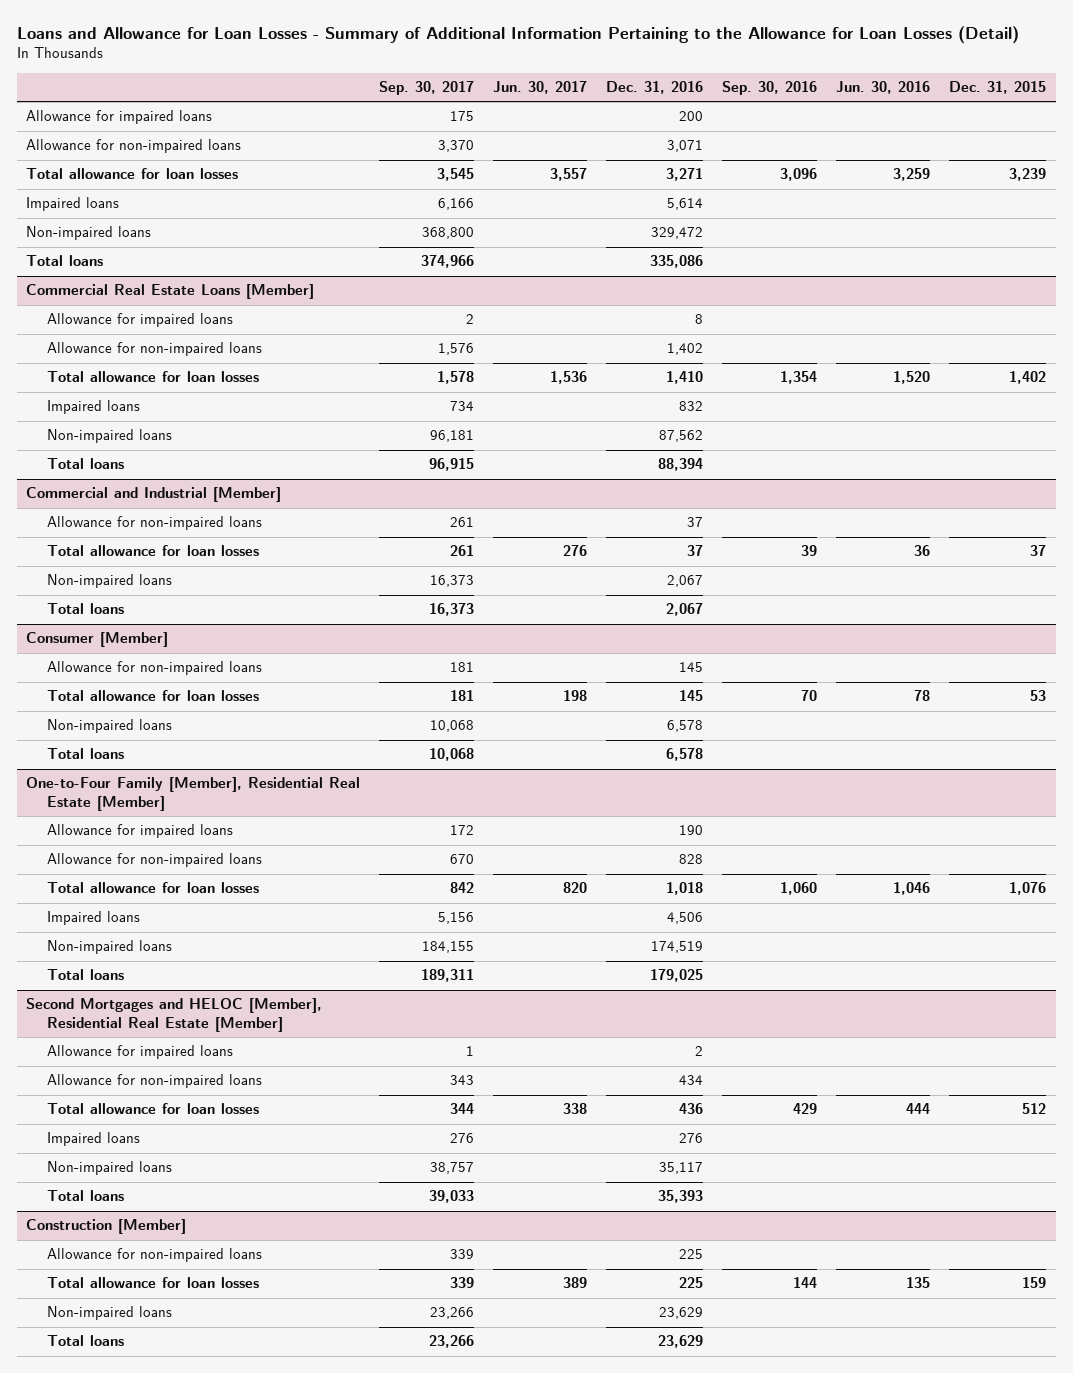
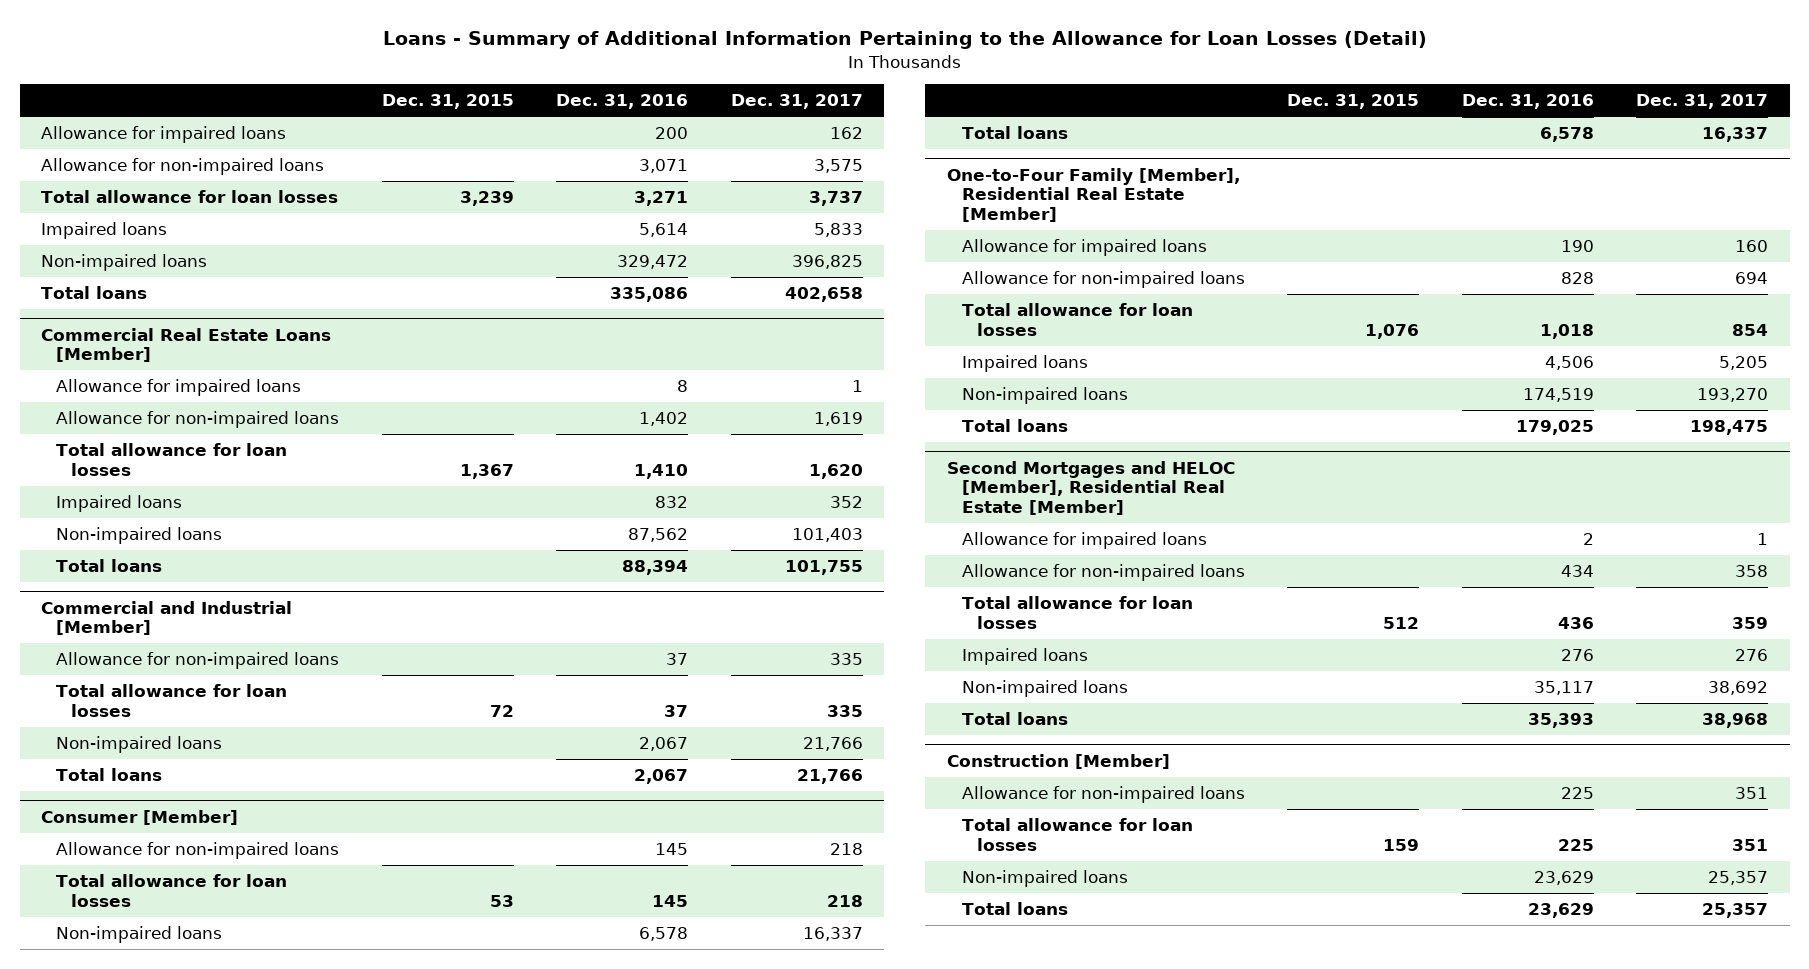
[16,25,1019,44] Loans and Allowance for Loan Losses - Summary of Additional Information Pertaining to the Allowance for Loan Losses (Detail) -> [382,31,1427,50] Loans - Summary of Additional Information Pertaining to the Allowance for Loan Losses (Detail)
[379,81,475,96] Sep. 30, 2017 -> none
[493,81,588,95] Jun. 30, 2017 -> none
[722,81,818,96] Sep. 30, 2016 -> none
[836,81,931,95] Jun. 30, 2016 -> none
none -> [730,94,863,110] Dec. 31, 2017
[1009,371,1047,385] 1,402 -> [459,463,514,479] 1,367
[1030,545,1047,557] 37 -> [489,704,514,717] 72

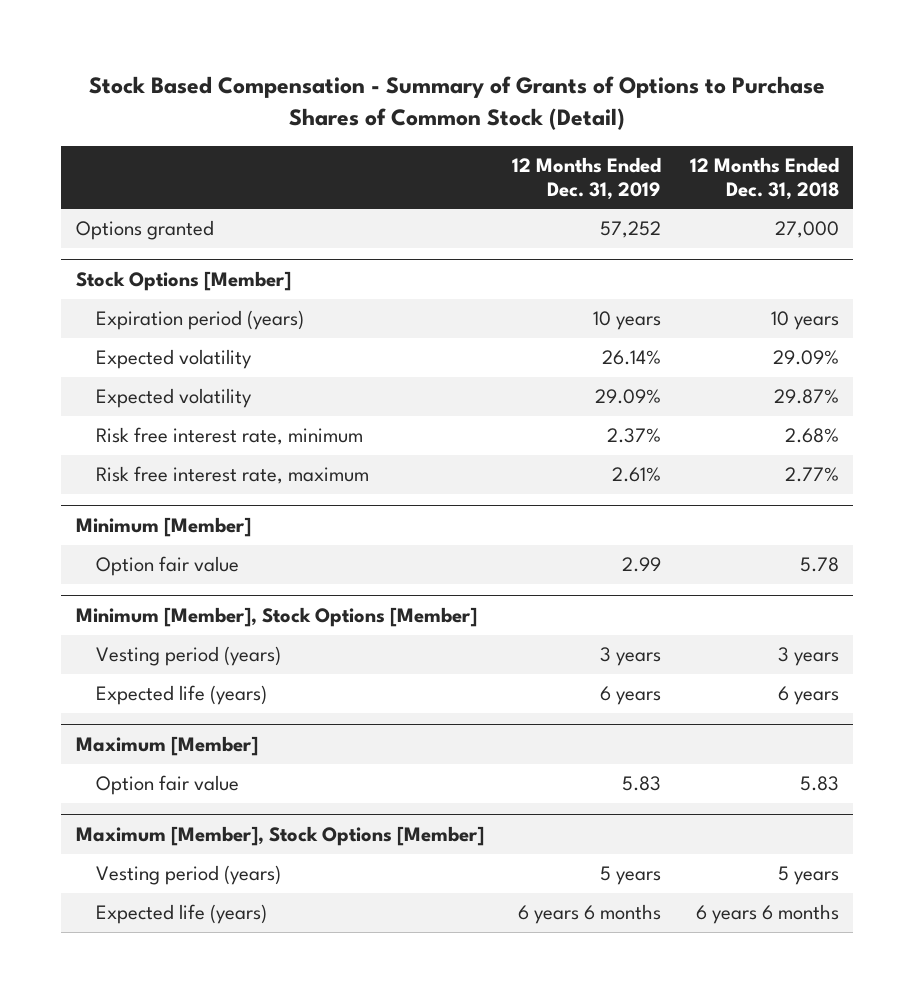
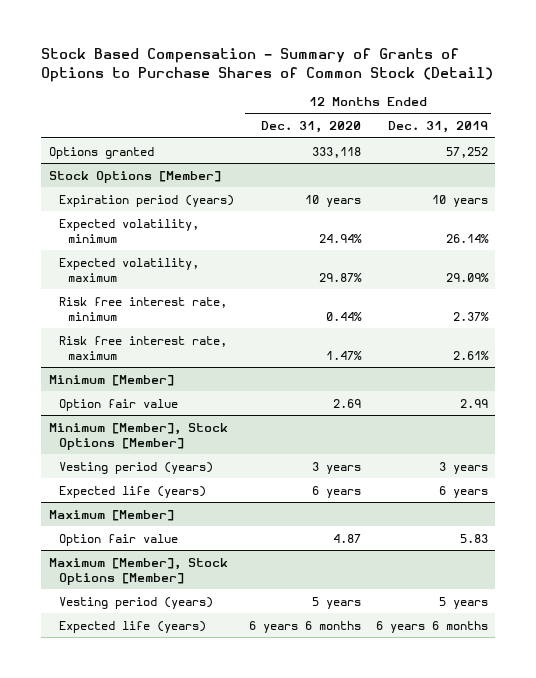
[690,156,840,200] 12 Months Ended Dec. 31, 2018 -> none
none -> [260,121,361,134] Dec. 31, 2020
[96,349,253,370] Expected volatility -> [58,218,199,243] Expected volatility, minimum
[96,388,253,409] Expected volatility -> [58,257,199,282] Expected volatility, maximum

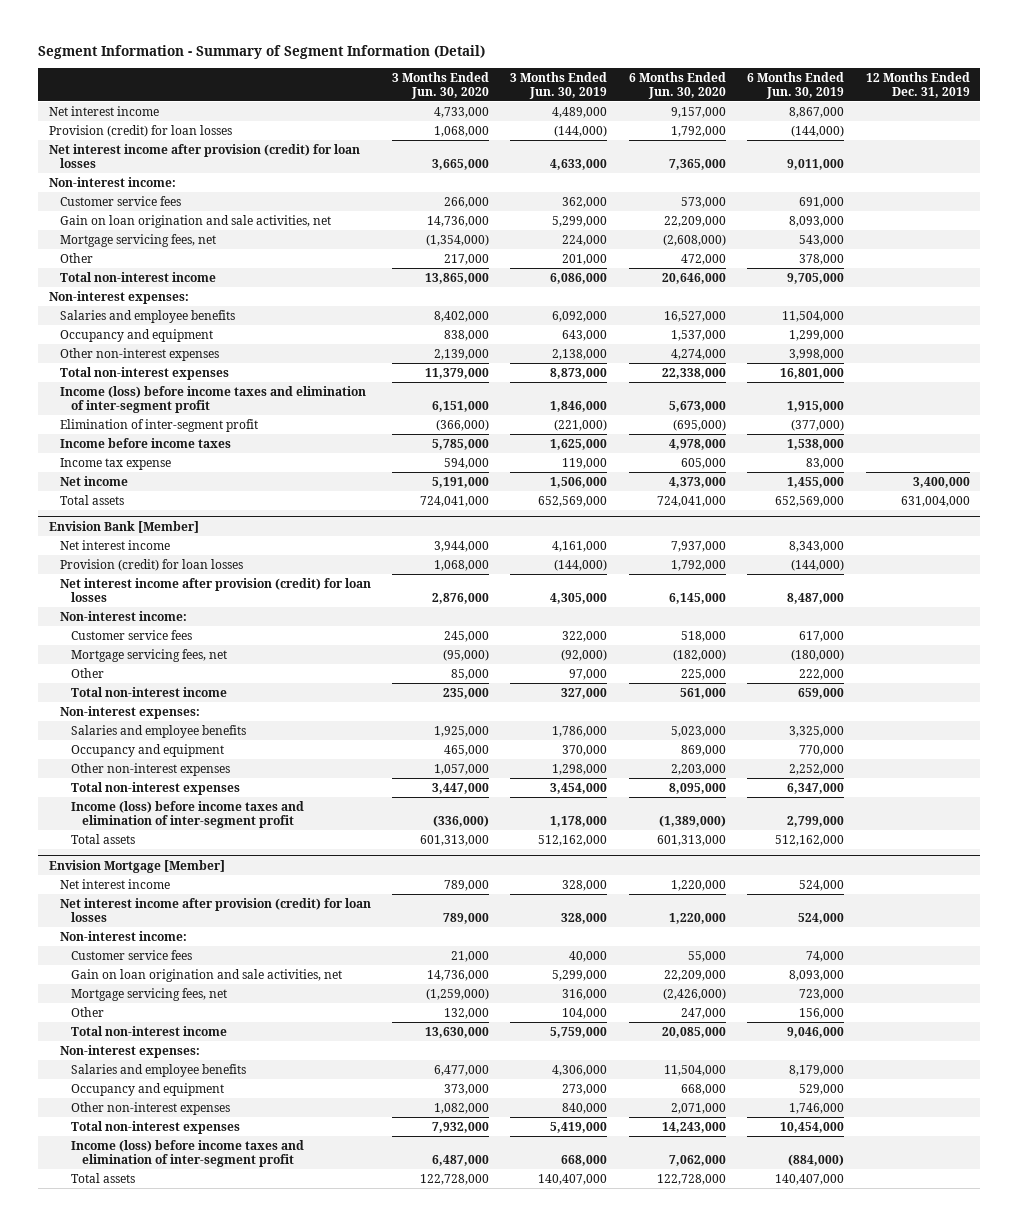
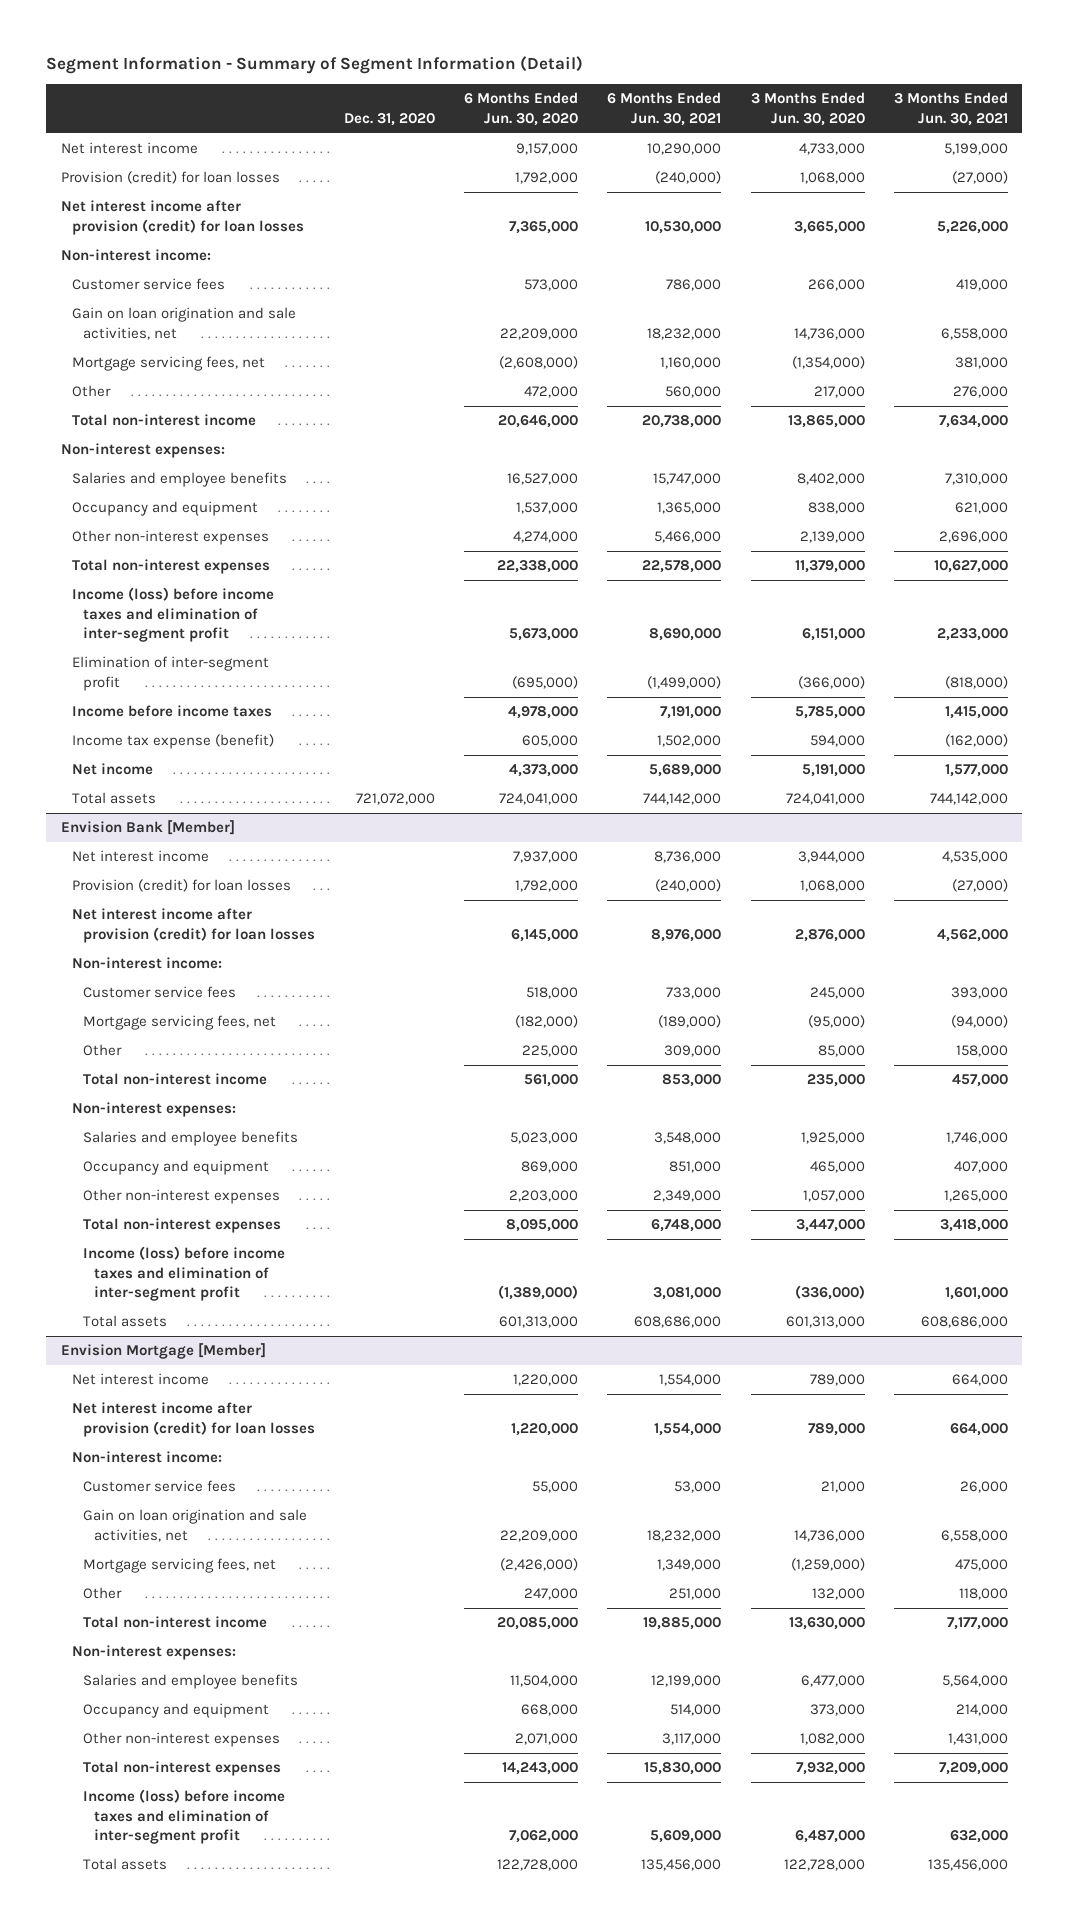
[510,71,608,99] 3 Months Ended Jun. 30, 2019 -> none
[747,71,845,99] 6 Months Ended Jun. 30, 2019 -> none
[865,71,970,98] 12 Months Ended Dec. 31, 2019 -> none
none -> [344,112,436,126] Dec. 31, 2020
none -> [607,92,722,126] 6 Months Ended Jun. 30, 2021
none -> [893,92,1008,126] 3 Months Ended Jun. 30, 2021
[59,457,171,470] Income tax expense -> [71,734,274,750] Income tax expense (benefit)

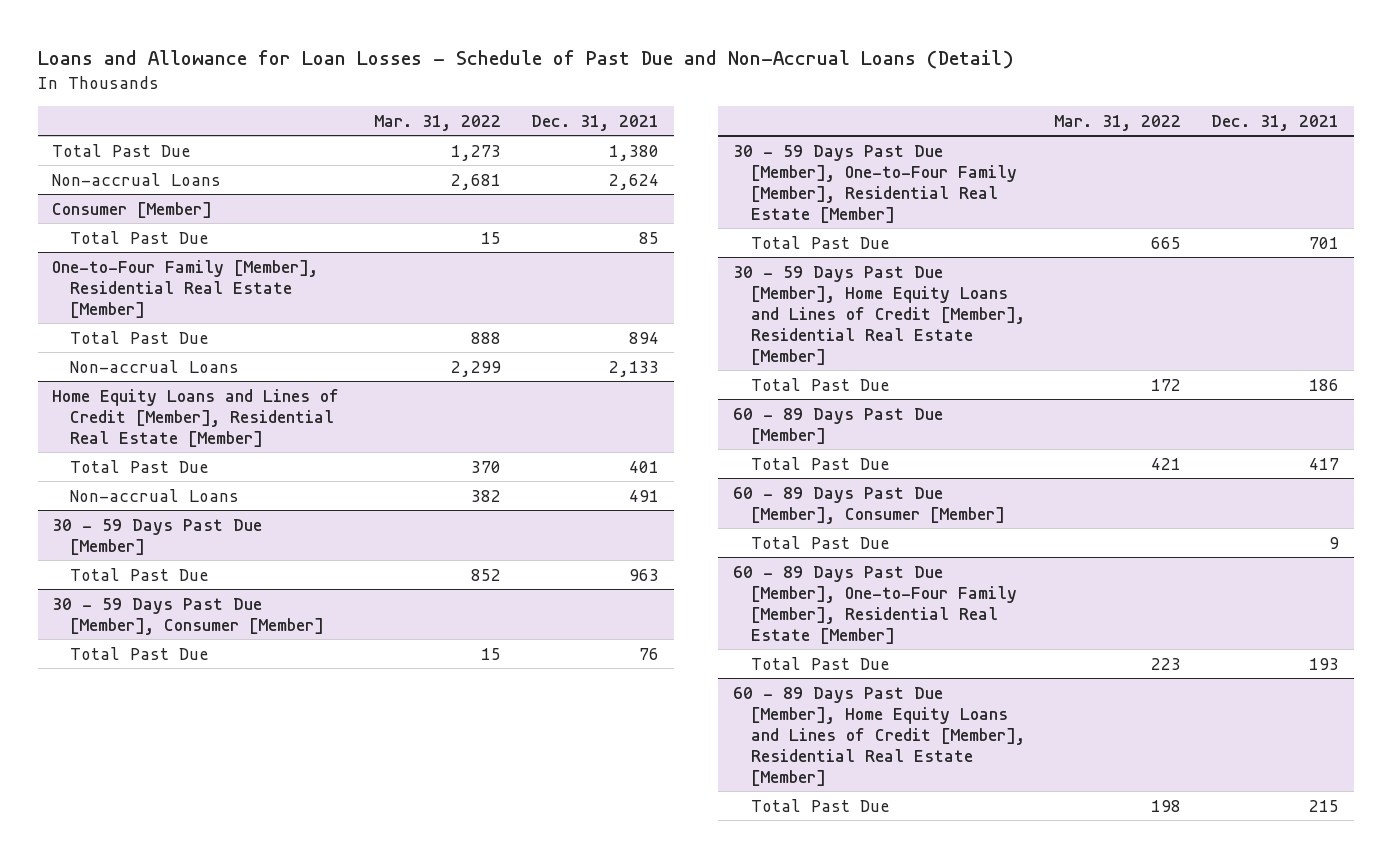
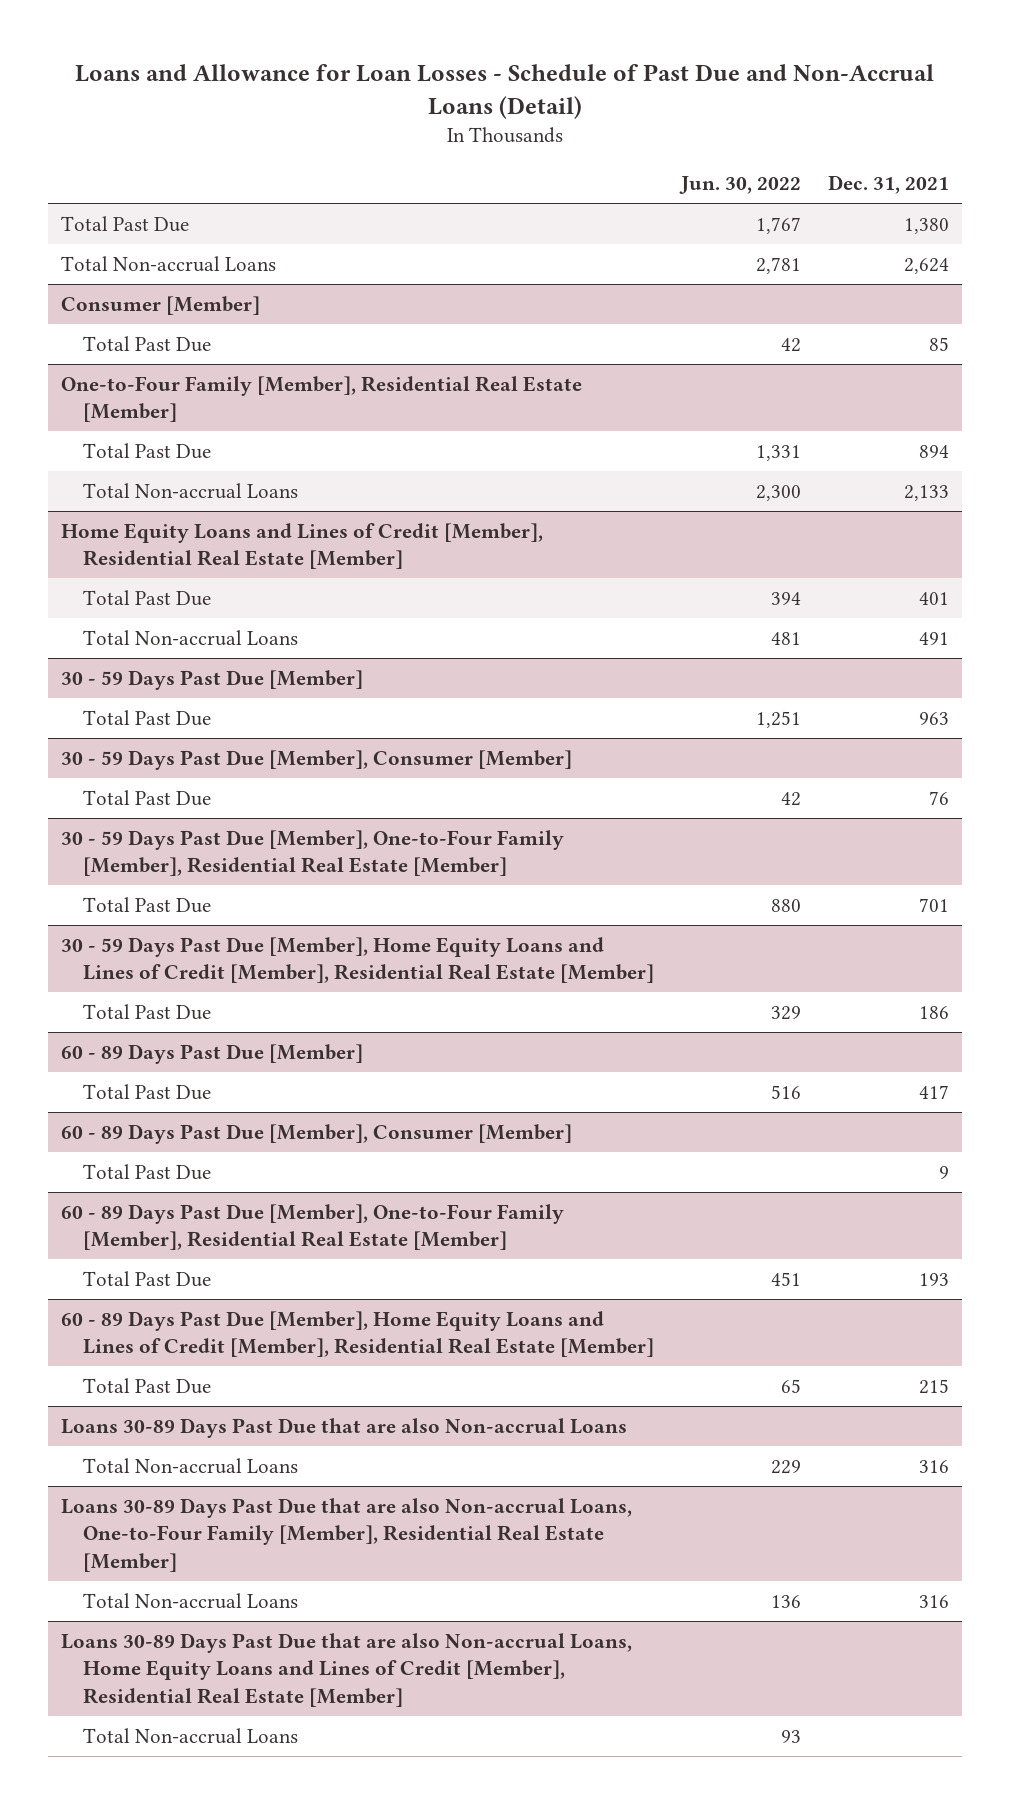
[374,114,502,131] Mar. 31, 2022 -> none
none -> [679,176,802,195] Jun. 30, 2022
[52,172,222,186] Non-accrual Loans -> [61,255,277,272] Total Non-accrual Loans
[70,359,240,373] Non-accrual Loans -> [83,482,299,499] Total Non-accrual Loans
[70,488,240,502] Non-accrual Loans -> [83,629,299,646] Total Non-accrual Loans
none -> [61,1417,628,1438] Loans 30-89 Days Past Due that are also Non-accrual Loans
none -> [83,1457,299,1474] Total Non-accrual Loans
none -> [61,1497,633,1572] Loans 30-89 Days Past Due that are also Non-accrual Loans, One-to-Four Family [Member], Residential Real Estate [Member]
none -> [83,1592,299,1609] Total Non-accrual Loans
none -> [61,1632,633,1707] Loans 30-89 Days Past Due that are also Non-accrual Loans, Home Equity Loans and Lines of Credit [Member], Residential Real Estate [Member]
none -> [83,1727,299,1744] Total Non-accrual Loans

